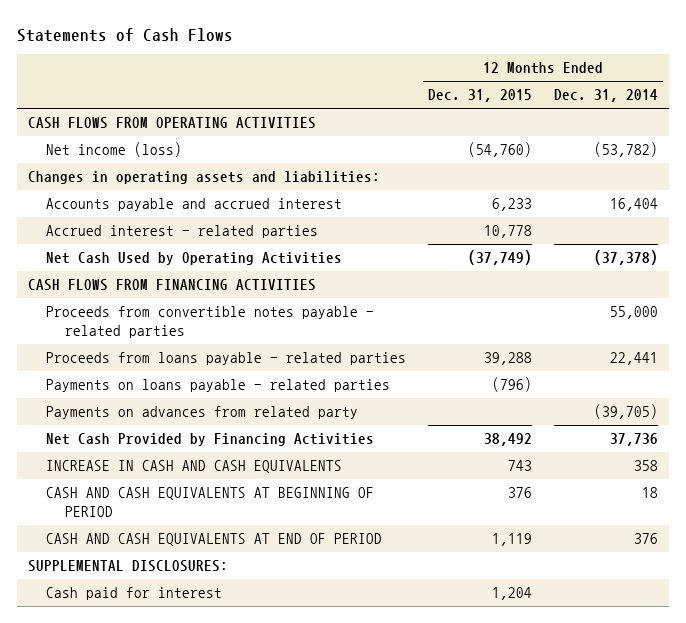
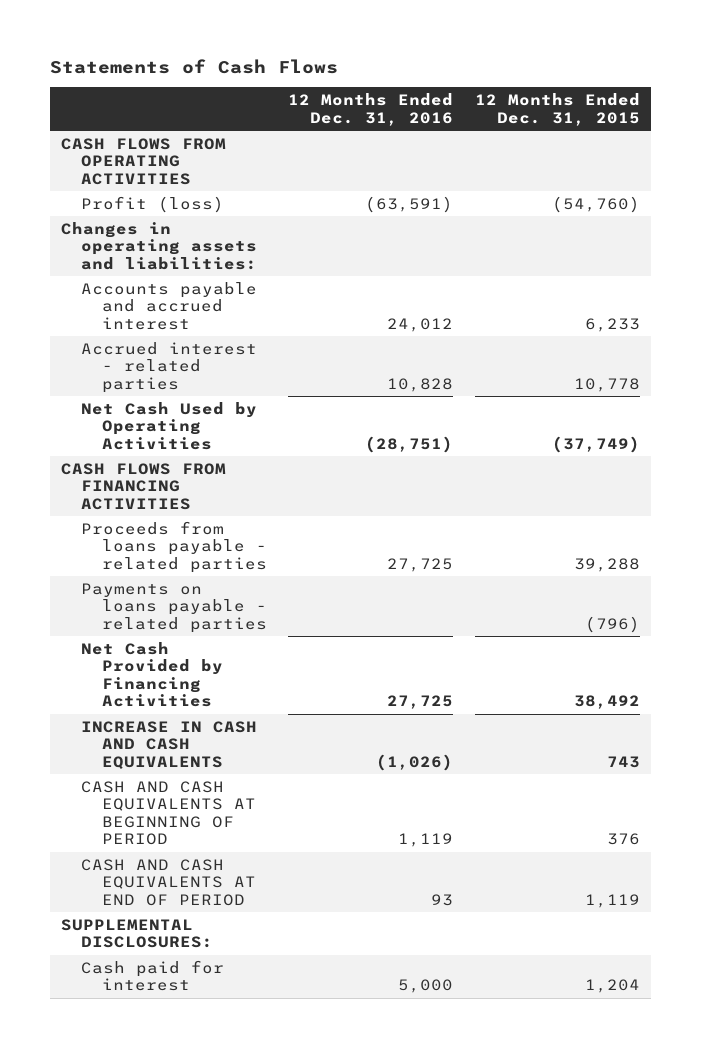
[553,89,658,103] Dec. 31, 2014 -> none
none -> [288,93,454,126] 12 Months Ended Dec. 31, 2016
[46,142,183,158] Net income (loss) -> [81,195,225,213] Profit (loss)
[46,306,375,338] Proceeds from convertible notes payable - related parties -> none
[46,406,359,420] Payments on advances from related party -> none

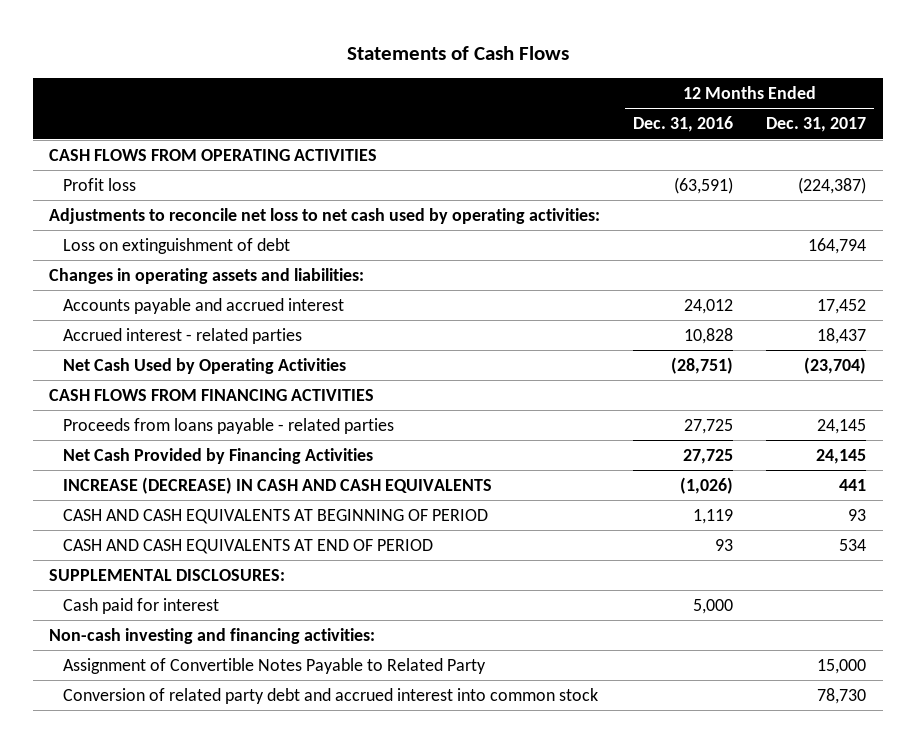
[475,93,641,126] 12 Months Ended Dec. 31, 2015 -> none
none -> [766,117,867,133] Dec. 31, 2017
[81,195,225,213] Profit (loss) -> [62,177,136,191] Profit loss
none -> [49,207,601,224] Adjustments to reconcile net loss to net cash used by operating activities:
none -> [62,237,290,254] Loss on extinguishment of debt
[81,582,267,633] Payments on loans payable - related parties -> none
[81,720,258,770] INCREASE IN CASH AND CASH EQUIVALENTS -> [62,476,492,494] INCREASE (DECREASE) IN CASH AND CASH EQUIVALENTS
none -> [49,627,376,644] Non-cash investing and financing activities:
none -> [62,657,486,674] Assignment of Convertible Notes Payable to Related Party
none -> [62,687,598,704] Conversion of related party debt and accrued interest into common stock

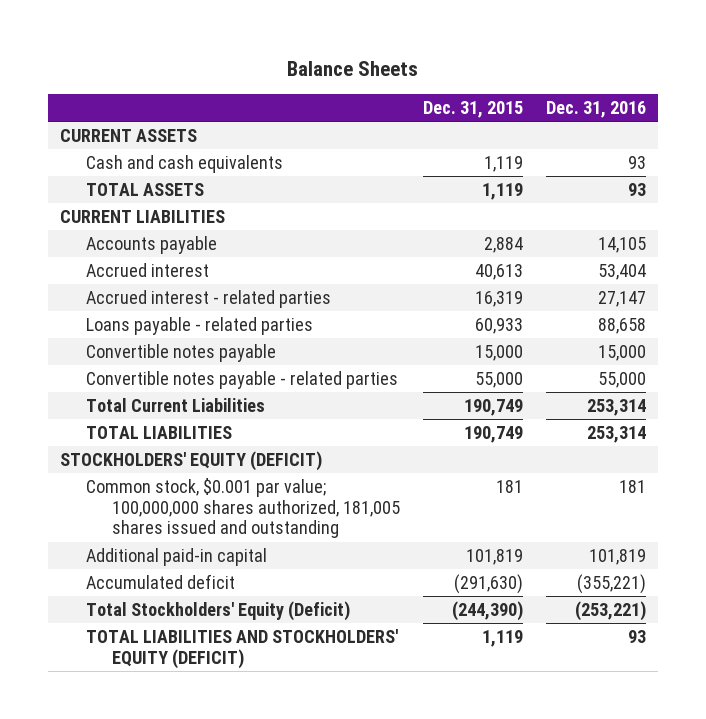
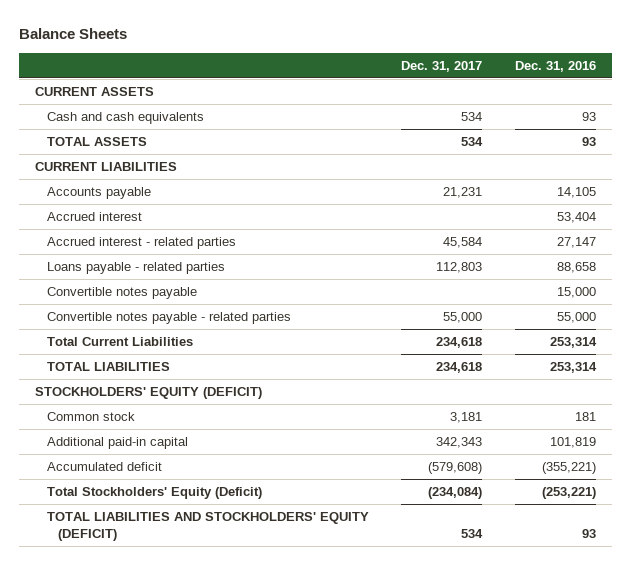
[422,100,523,118] Dec. 31, 2015 -> none
none -> [401,60,483,72] Dec. 31, 2017
[85,477,400,539] Common stock, $0.001 par value; 100,000,000 shares authorized, 181,005 shares issued and outstanding -> [46,412,135,422] Common stock

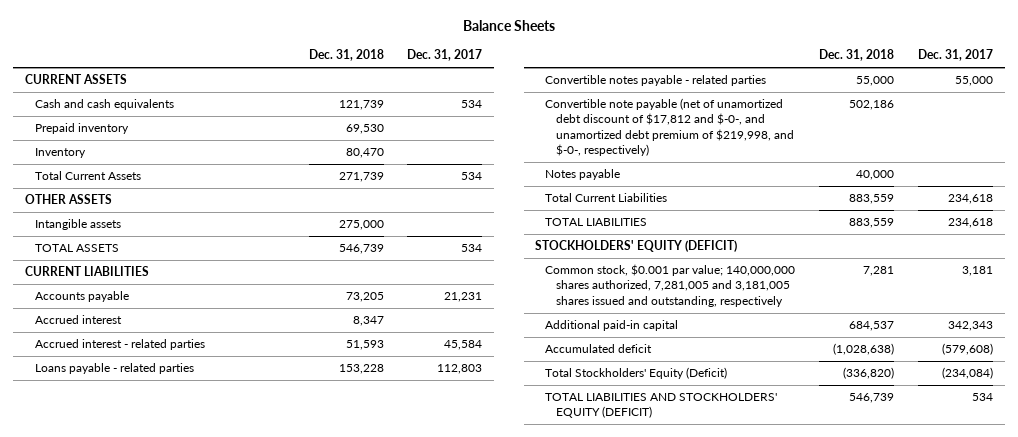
[514,60,596,72] Dec. 31, 2016 -> none
none -> [308,49,384,62] Dec. 31, 2018
none -> [35,123,130,135] Prepaid inventory
none -> [35,148,87,159] Inventory
none -> [35,171,142,181] Total Current Assets
none -> [24,194,112,205] OTHER ASSETS
none -> [35,219,122,231] Intangible assets
[46,287,197,300] Convertible notes payable -> none
none -> [545,98,794,156] Convertible note payable (net of unamortized debt discount of $17,812 and $-0-, and unamortized debt premium of $219,998, and $-0-, respectively)
none -> [545,169,621,181] Notes payable
[46,412,135,422] Common stock -> [545,264,796,307] Common stock, $0.001 par value; 140,000,000 shares authorized, 7,281,005 and 3,181,005 shares issued and outstanding, respectively

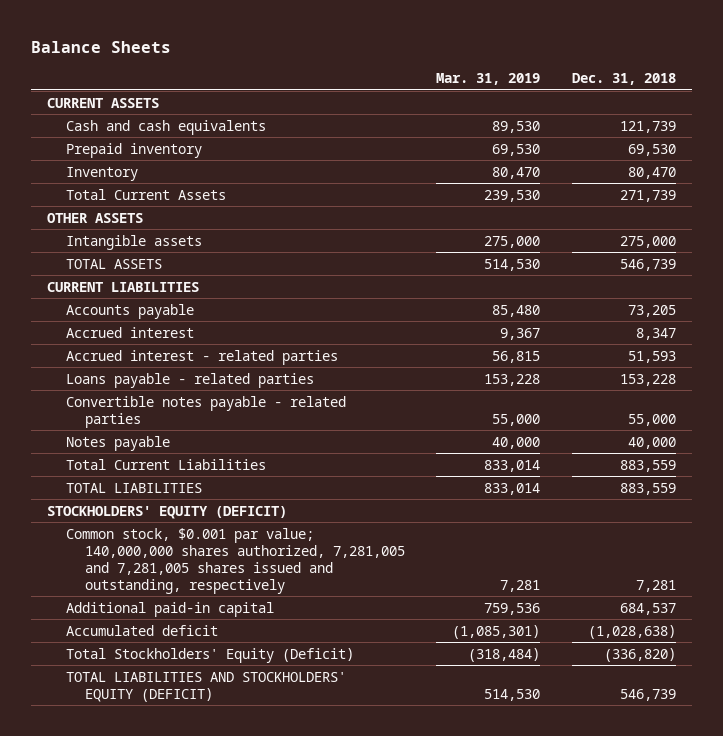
[407,49,483,62] Dec. 31, 2017 -> none
none -> [436,72,541,85] Mar. 31, 2019
[545,98,794,156] Convertible note payable (net of unamortized debt discount of $17,812 and $-0-, and unamortized debt premium of $219,998, and $-0-, respectively) -> none
[545,264,796,307] Common stock, $0.001 par value; 140,000,000 shares authorized, 7,281,005 and 3,181,005 shares issued and outstanding, respectively -> [65,527,405,594] Common stock, $0.001 par value; 140,000,000 shares authorized, 7,281,005 and 7,281,005 shares issued and outstanding, respectively

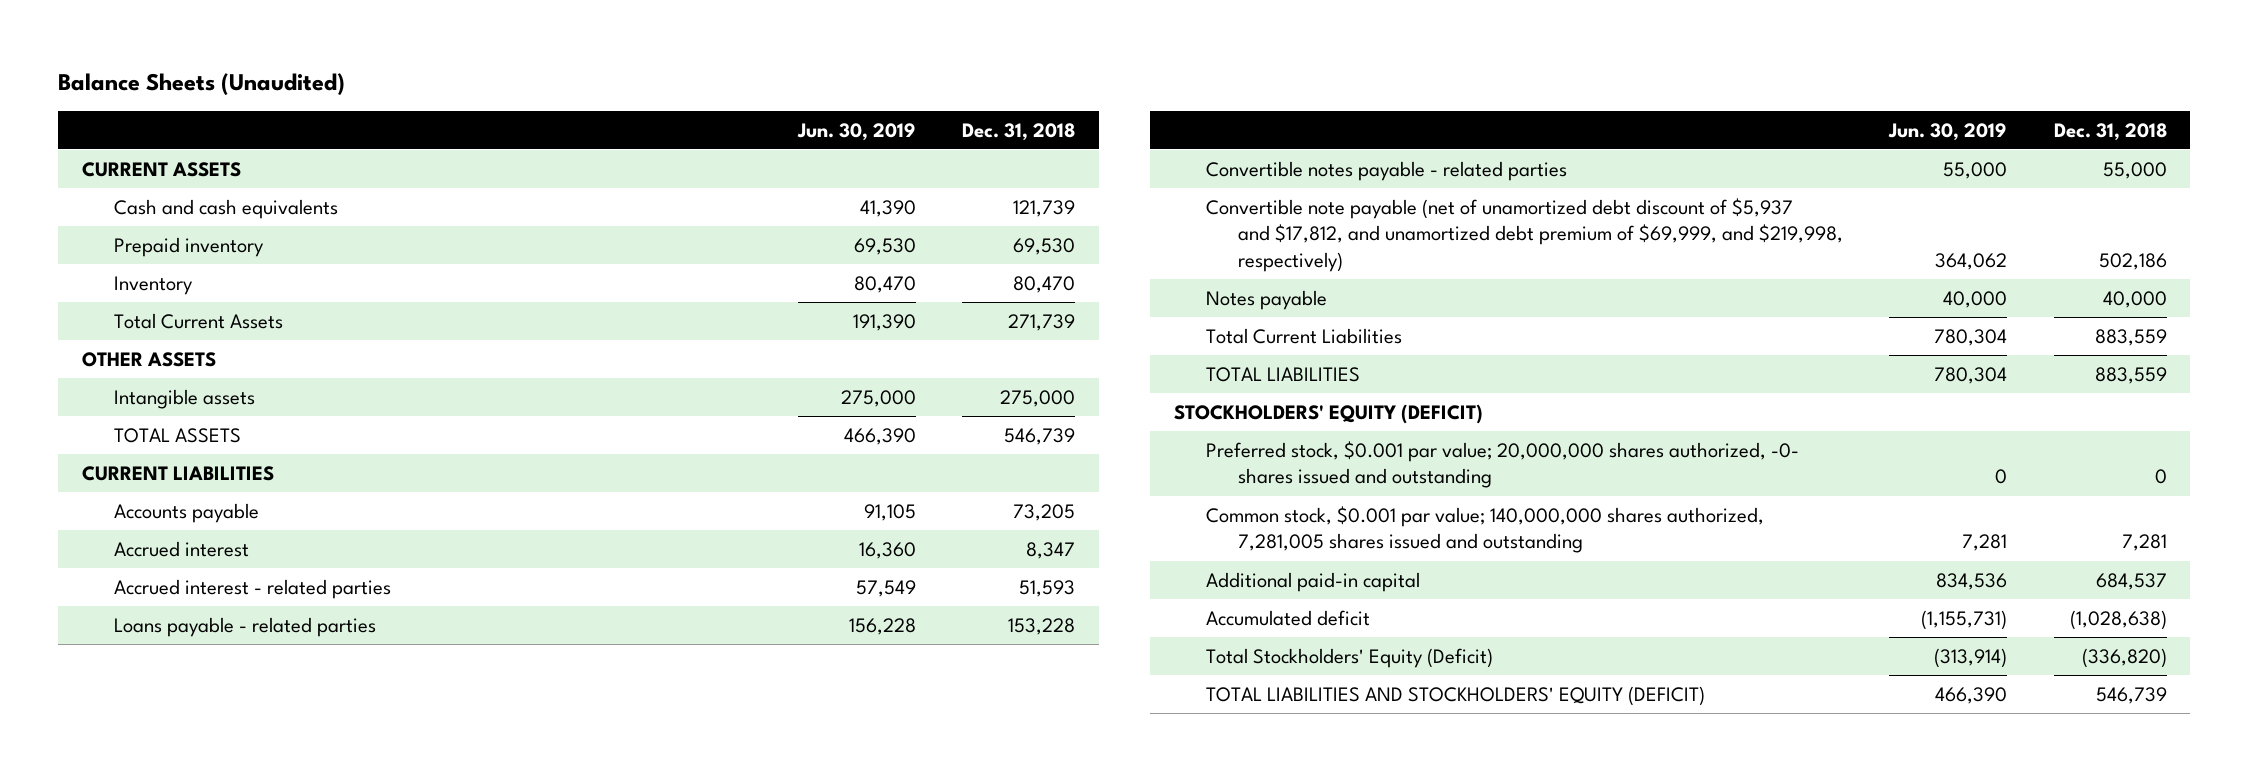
[31,40,172,53] Balance Sheets -> [58,73,346,96] Balance Sheets (Unaudited)
[436,72,541,85] Mar. 31, 2019 -> none
none -> [796,122,916,141] Jun. 30, 2019
none -> [1205,197,1843,273] Convertible note payable (net of unamortized debt discount of $5,937 and $17,812, and unamortized debt premium of $69,999, and $219,998, respectively)
none -> [1205,440,1799,489] Preferred stock, $0.001 par value; 20,000,000 shares authorized, -0- shares issued and outstanding
[65,527,405,594] Common stock, $0.001 par value; 140,000,000 shares authorized, 7,281,005 and 7,281,005 shares issued and outstanding, respectively -> [1205,505,1764,554] Common stock, $0.001 par value; 140,000,000 shares authorized, 7,281,005 shares issued and outstanding

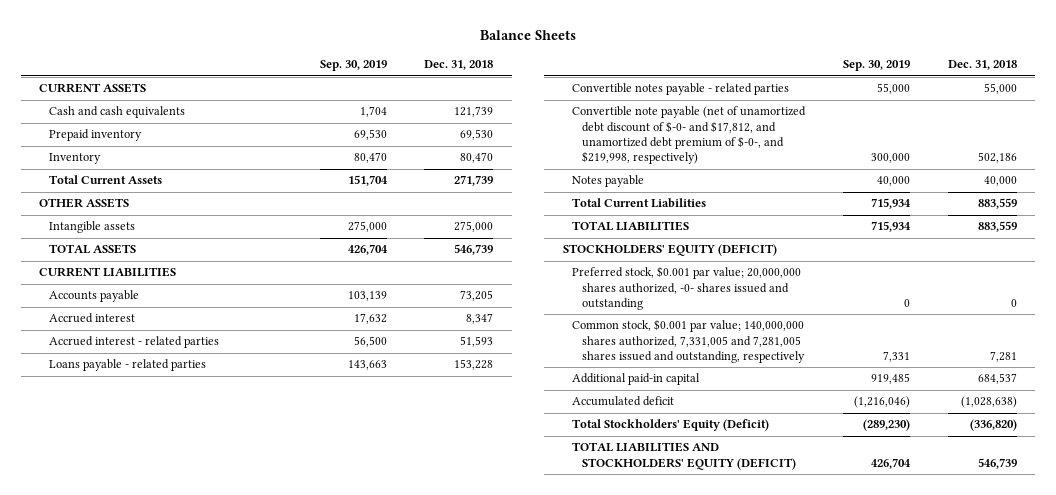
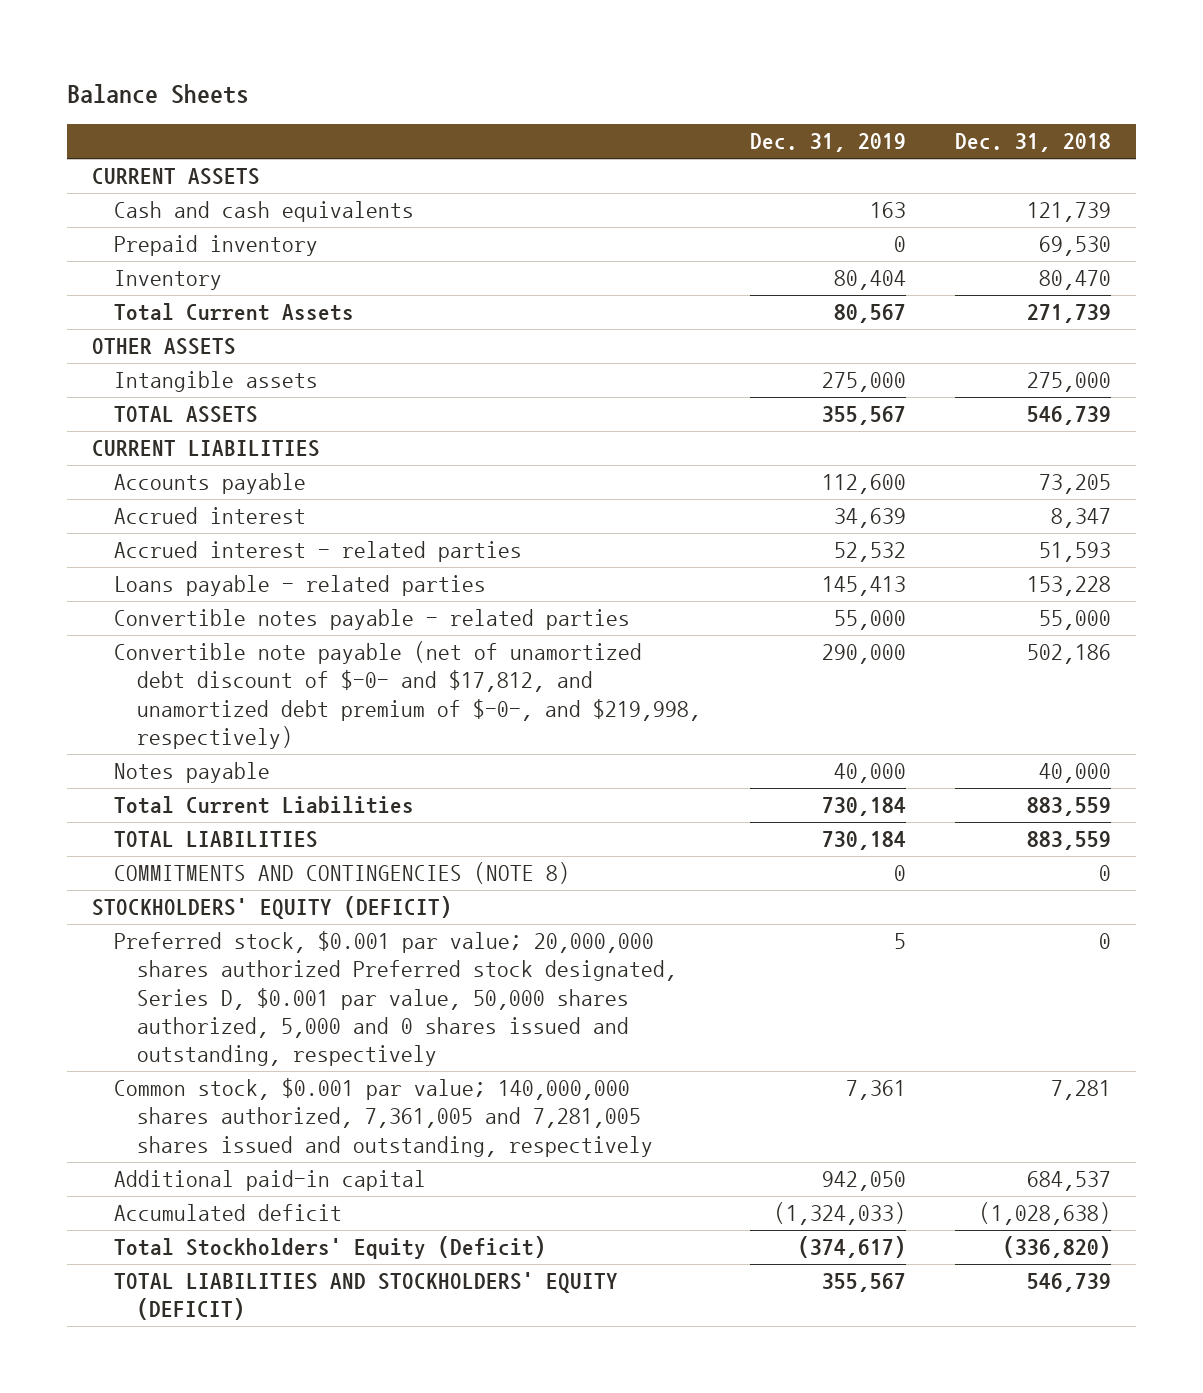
[319,60,387,72] Sep. 30, 2019 -> none
none -> [750,133,907,153] Dec. 31, 2019
none -> [114,862,571,885] COMMITMENTS AND CONTINGENCIES (NOTE 8)
[572,266,802,311] Preferred stock, $0.001 par value; 20,000,000 shares authorized, -0- shares issued and outstanding -> [114,931,677,1066] Preferred stock, $0.001 par value; 20,000,000 shares authorized Preferred stock designated, Series D, $0.001 par value, 50,000 shares authorized, 5,000 and 0 shares issued and outstanding, respectively
[572,319,806,364] Common stock, $0.001 par value; 140,000,000 shares authorized, 7,331,005 and 7,281,005 shares issued and outstanding, respectively -> [114,1078,653,1157] Common stock, $0.001 par value; 140,000,000 shares authorized, 7,361,005 and 7,281,005 shares issued and outstanding, respectively

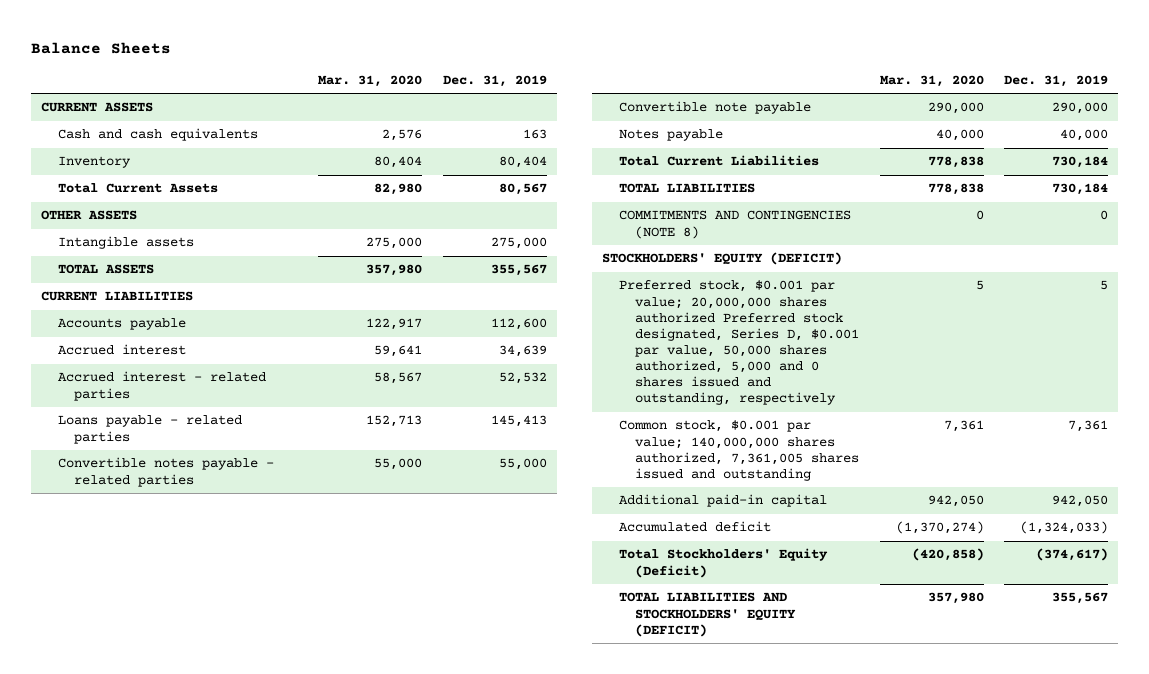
[955,133,1112,153] Dec. 31, 2018 -> none
none -> [318,75,423,88] Mar. 31, 2020
[114,235,319,257] Prepaid inventory -> none
[114,641,701,749] Convertible note payable (net of unamortized debt discount of $-0- and $17,812, and unamortized debt premium of $-0-, and $219,998, respectively) -> [618,101,811,115] Convertible note payable
[114,1078,653,1157] Common stock, $0.001 par value; 140,000,000 shares authorized, 7,361,005 and 7,281,005 shares issued and outstanding, respectively -> [618,420,860,481] Common stock, $0.001 par value; 140,000,000 shares authorized, 7,361,005 shares issued and outstanding

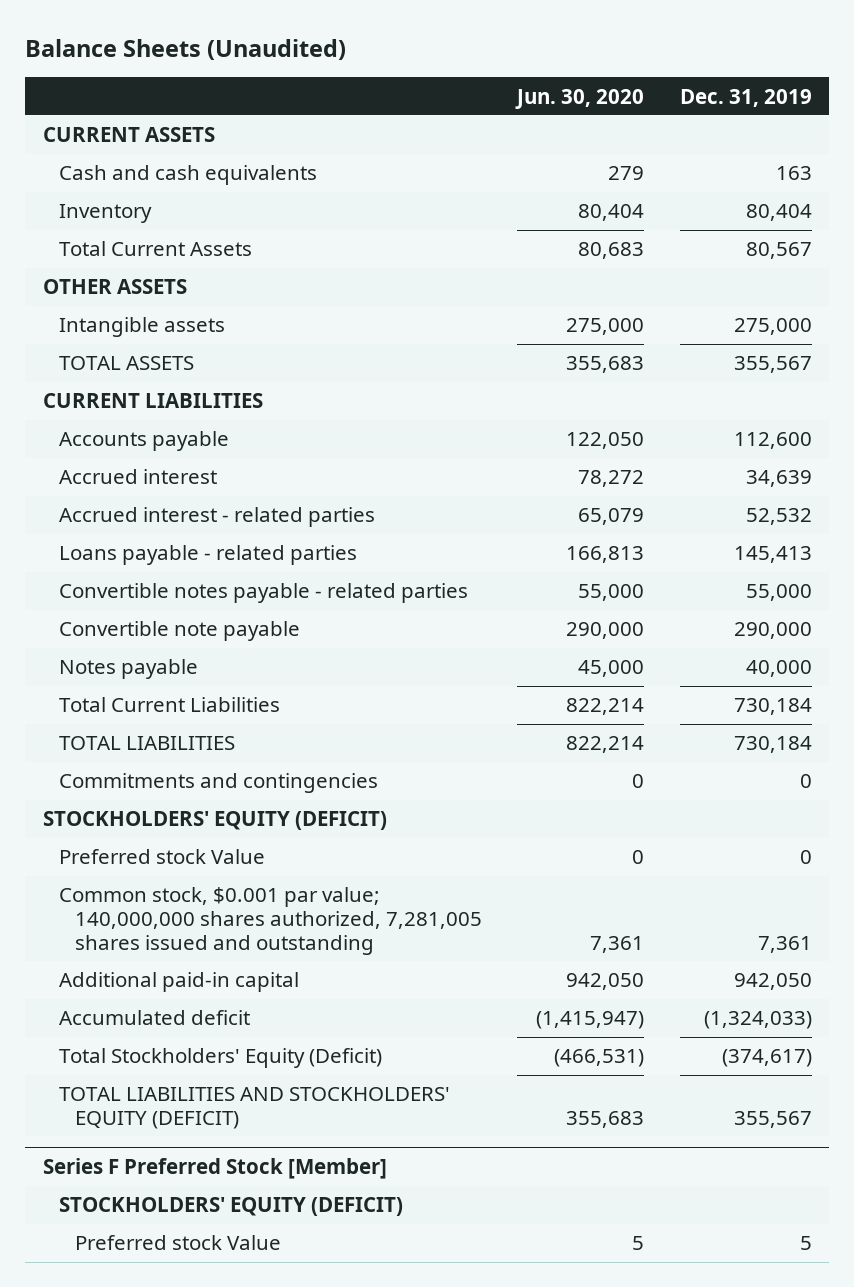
[30,41,171,54] Balance Sheets -> [24,38,346,60] Balance Sheets (Unaudited)
[318,75,423,88] Mar. 31, 2020 -> none
none -> [515,88,645,109] Jun. 30, 2020
[618,210,851,239] COMMITMENTS AND CONTINGENCIES (NOTE 8) -> [58,773,378,794] Commitments and contingencies
[618,280,860,406] Preferred stock, $0.001 par value; 20,000,000 shares authorized Preferred stock designated, Series D, $0.001 par value, 50,000 shares authorized, 5,000 and 0 shares issued and outstanding, respectively -> none
none -> [58,849,265,865] Preferred stock Value
[618,420,860,481] Common stock, $0.001 par value; 140,000,000 shares authorized, 7,361,005 shares issued and outstanding -> [58,887,483,956] Common stock, $0.001 par value; 140,000,000 shares authorized, 7,281,005 shares issued and outstanding
none -> [42,1158,387,1180] Series F Preferred Stock [Member]
none -> [58,1197,403,1217] STOCKHOLDERS' EQUITY (DEFICIT)
none -> [75,1235,282,1251] Preferred stock Value

